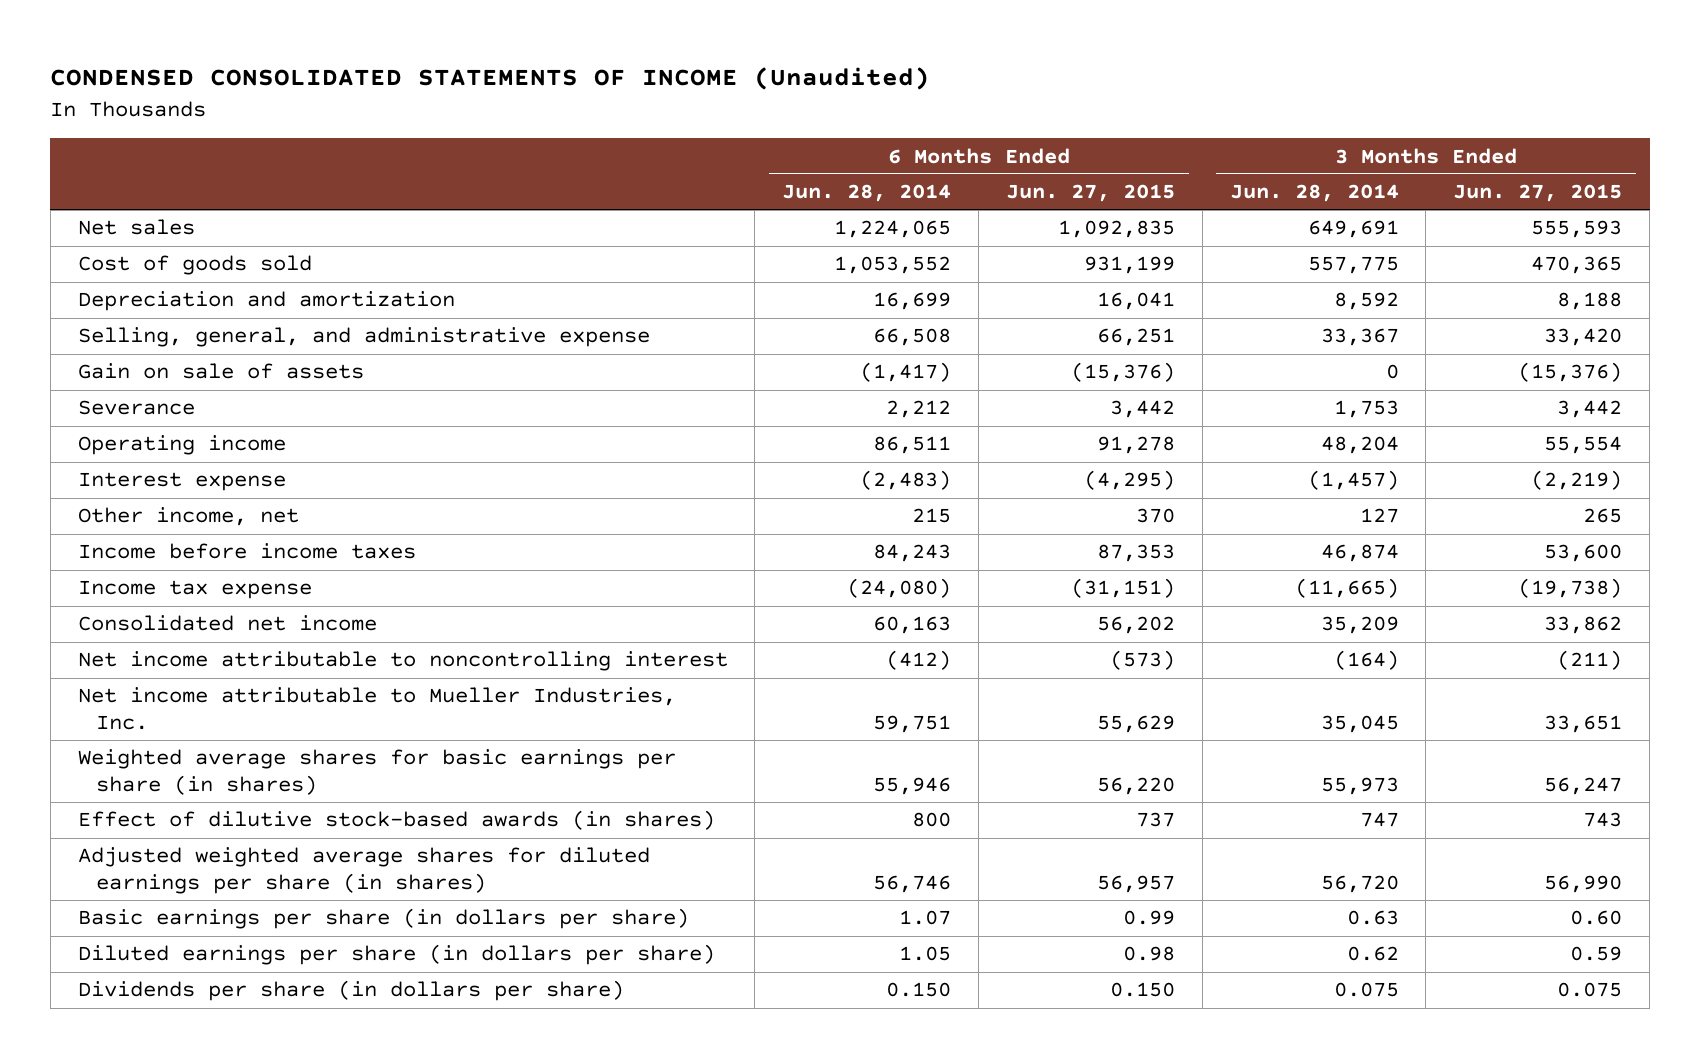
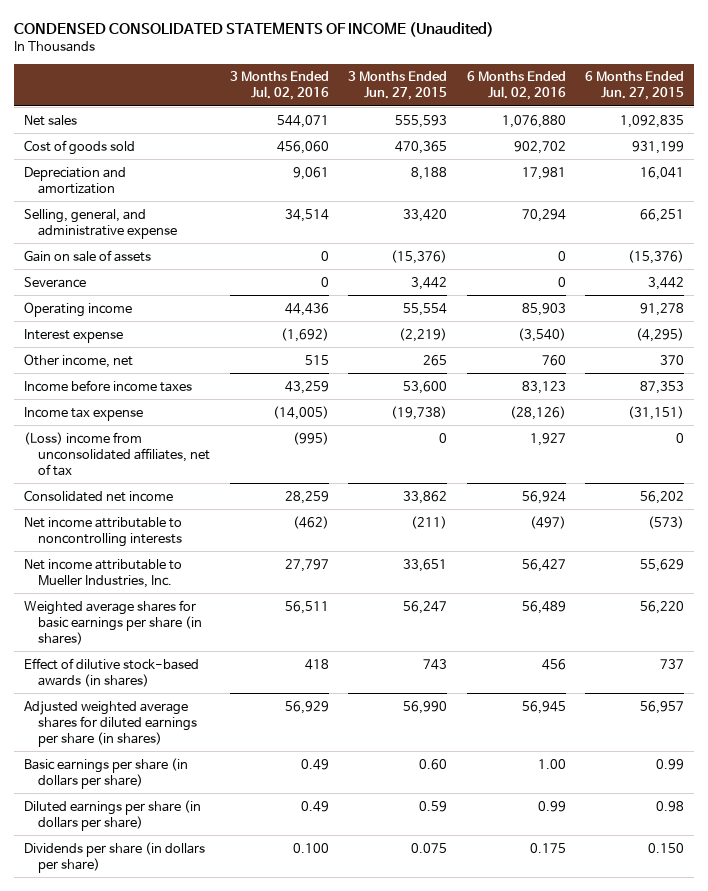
[782,184,952,203] Jun. 28, 2014 -> none
[1229,184,1399,203] Jun. 28, 2014 -> none
none -> [229,71,329,101] 3 Months Ended Jul. 02, 2016
none -> [466,71,566,101] 6 Months Ended Jul. 02, 2016
none -> [24,431,211,476] (Loss) income from unconsolidated affiliates, net of tax
[77,651,728,672] Net income attributable to noncontrolling interest -> [24,516,183,547] Net income attributable to noncontrolling interests

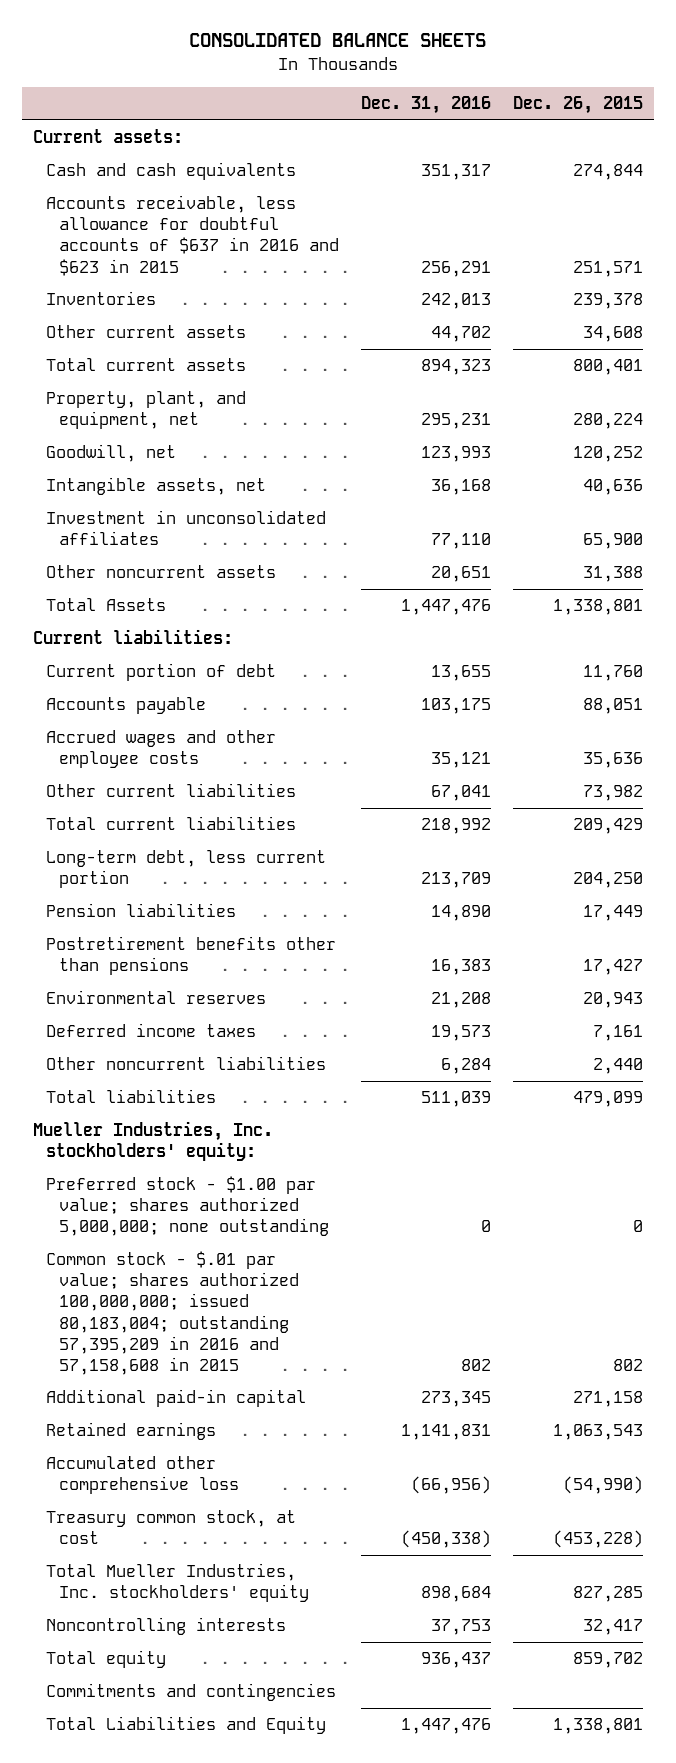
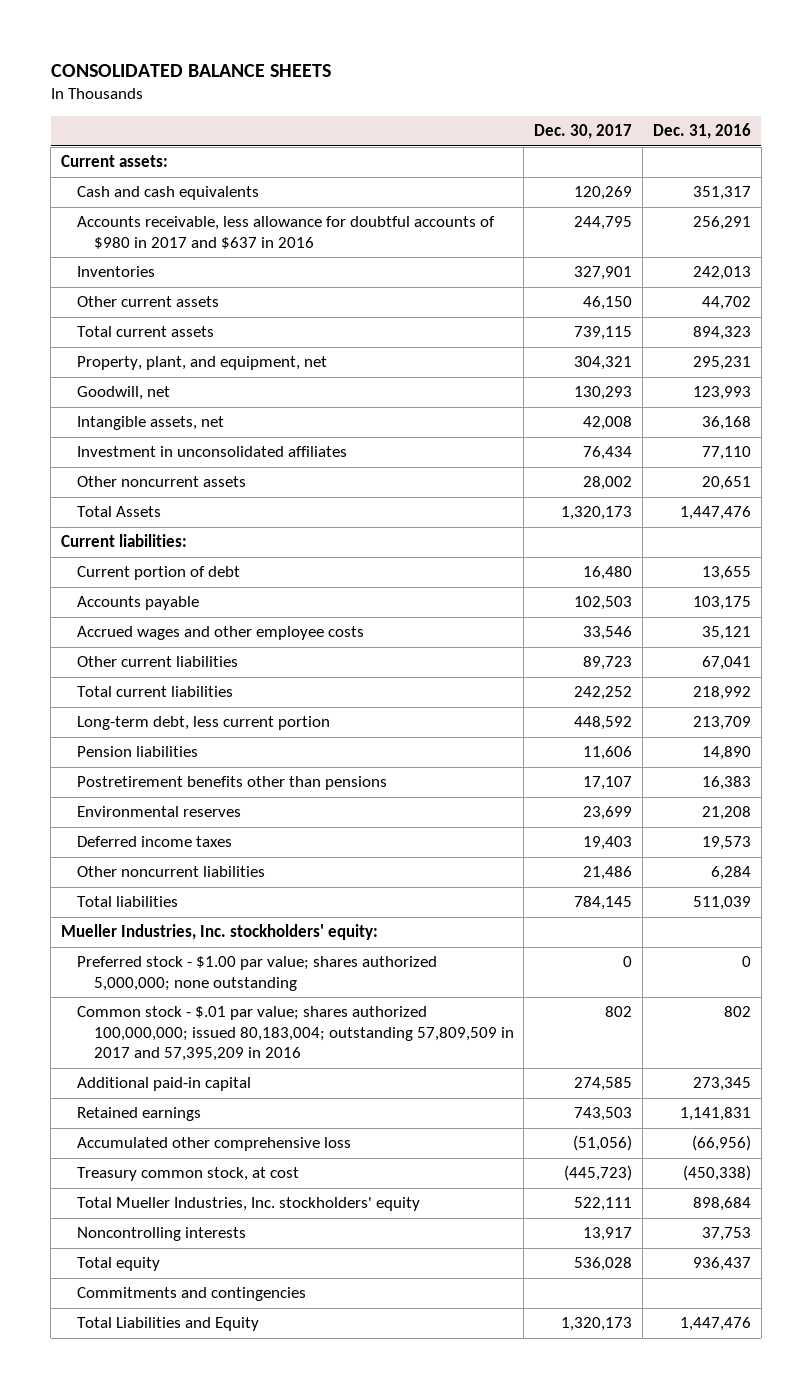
[513,95,644,114] Dec. 26, 2015 -> none
none -> [534,124,633,140] Dec. 30, 2017
[45,195,339,276] Accounts receivable, less allowance for doubtful accounts of $637 in 2016 and $623 in 2015 -> [77,216,496,249] Accounts receivable, less allowance for doubtful accounts of $980 in 2017 and $637 in 2016
[45,1251,299,1375] Common stock - $.01 par value; shares authorized 100,000,000; issued 80,183,004; outstanding 57,395,209 in 2016 and 57,158,608 in 2015 -> [77,1006,514,1062] Common stock - $.01 par value; shares authorized 100,000,000; issued 80,183,004; outstanding 57,809,509 in 2017 and 57,395,209 in 2016

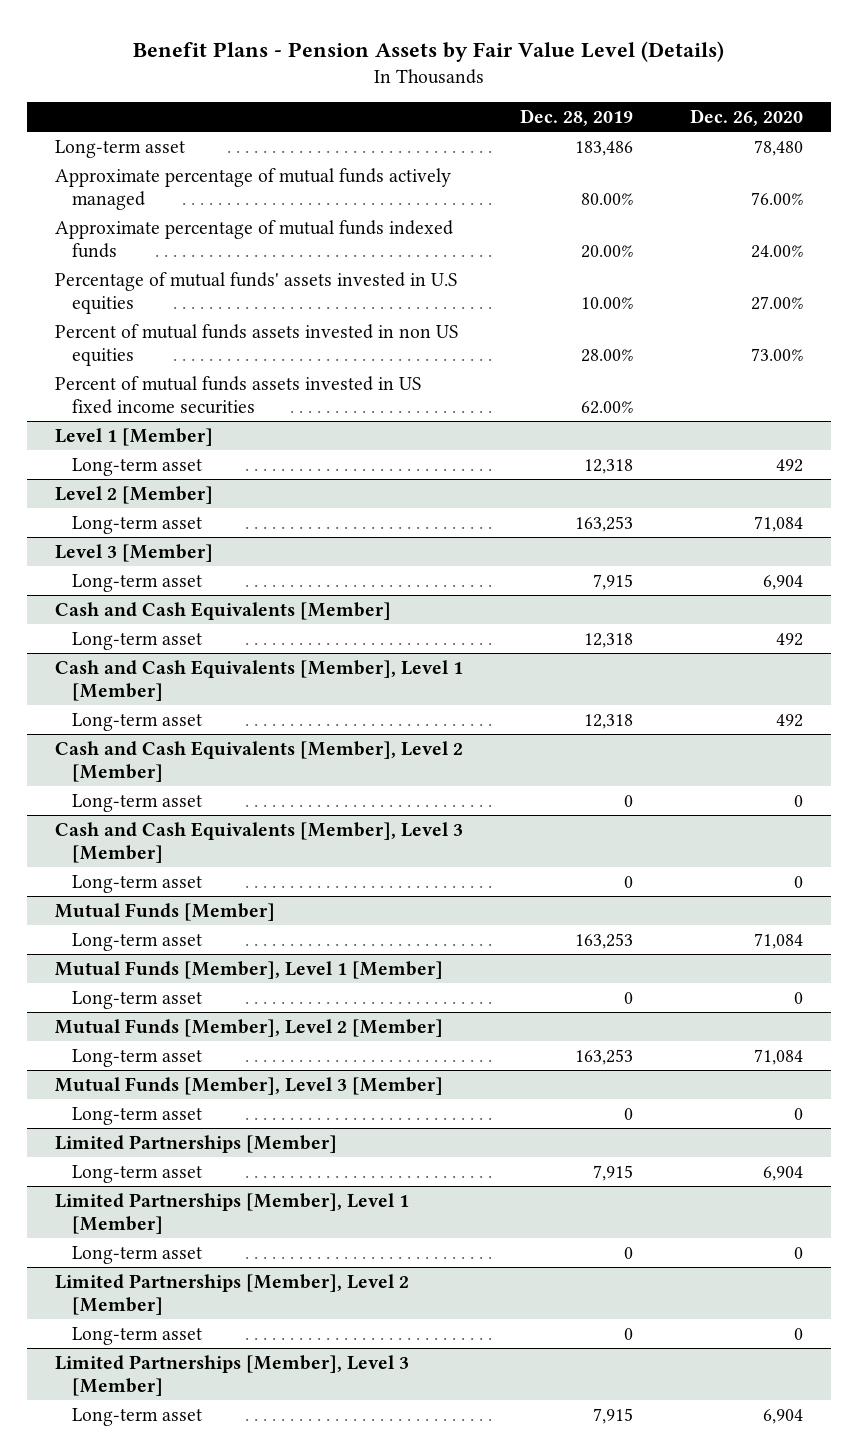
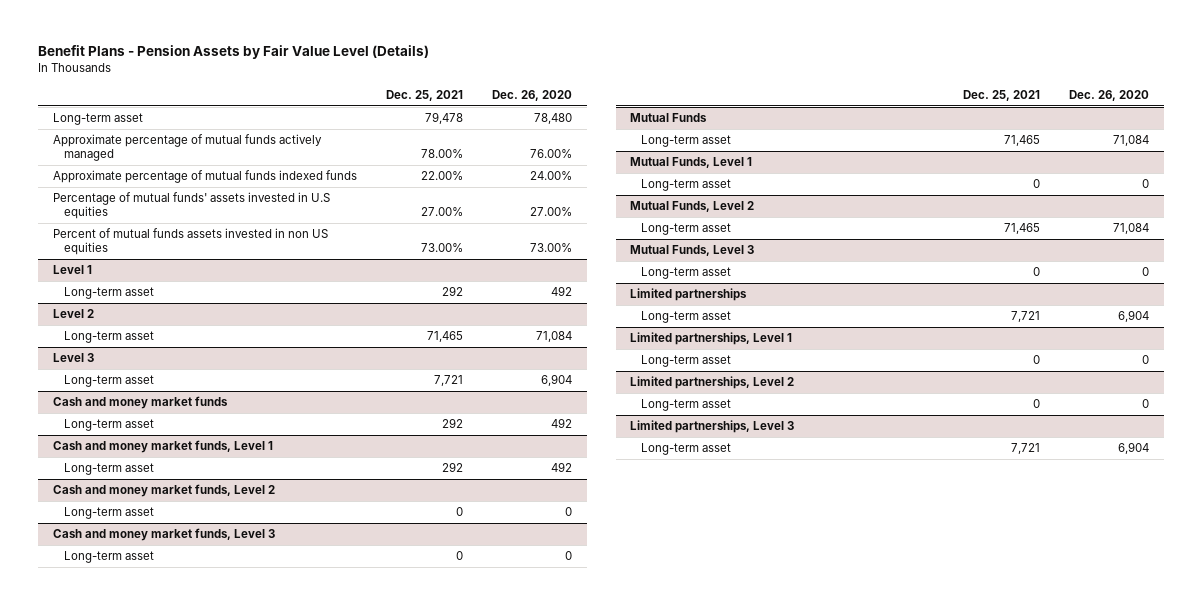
[519,109,633,127] Dec. 28, 2019 -> none
none -> [385,89,463,101] Dec. 25, 2021
[55,375,422,414] Percent of mutual funds assets invested in US fixed income securities -> none
[55,427,214,446] Level 1 [Member] -> [52,265,92,275] Level 1
[55,485,214,504] Level 2 [Member] -> [52,309,94,319] Level 2
[55,543,214,562] Level 3 [Member] -> [52,353,94,363] Level 3
[55,601,392,620] Cash and Cash Equivalents [Member] -> [52,396,228,410] Cash and money market funds
[55,659,464,701] Cash and Cash Equivalents [Member], Level 1 [Member] -> none
none -> [52,440,273,454] Cash and money market funds, Level 1
[55,740,464,782] Cash and Cash Equivalents [Member], Level 2 [Member] -> none
none -> [52,484,275,498] Cash and money market funds, Level 2
[55,821,464,863] Cash and Cash Equivalents [Member], Level 3 [Member] -> none
none -> [52,528,275,542] Cash and money market funds, Level 3
[55,902,276,921] Mutual Funds [Member] -> [630,113,708,123] Mutual Funds
[55,960,444,979] Mutual Funds [Member], Level 1 [Member] -> [630,157,753,169] Mutual Funds, Level 1
[55,1018,444,1037] Mutual Funds [Member], Level 2 [Member] -> [630,201,755,213] Mutual Funds, Level 2
[55,1076,444,1095] Mutual Funds [Member], Level 3 [Member] -> [630,245,755,257] Mutual Funds, Level 3
[55,1134,338,1153] Limited Partnerships [Member] -> [630,288,748,302] Limited partnerships
[55,1192,410,1234] Limited Partnerships [Member], Level 1 [Member] -> [630,332,793,346] Limited partnerships, Level 1
[55,1273,410,1315] Limited Partnerships [Member], Level 2 [Member] -> [630,376,795,390] Limited partnerships, Level 2
[55,1354,410,1396] Limited Partnerships [Member], Level 3 [Member] -> [630,420,795,434] Limited partnerships, Level 3

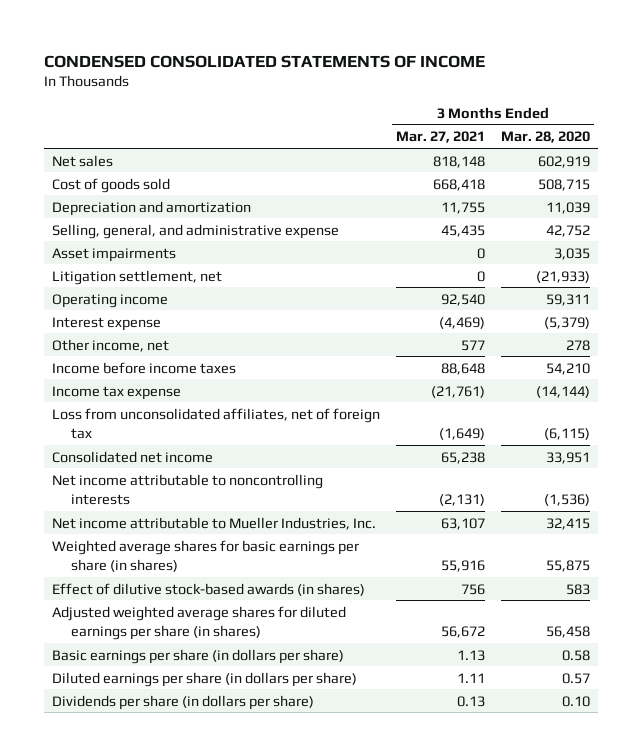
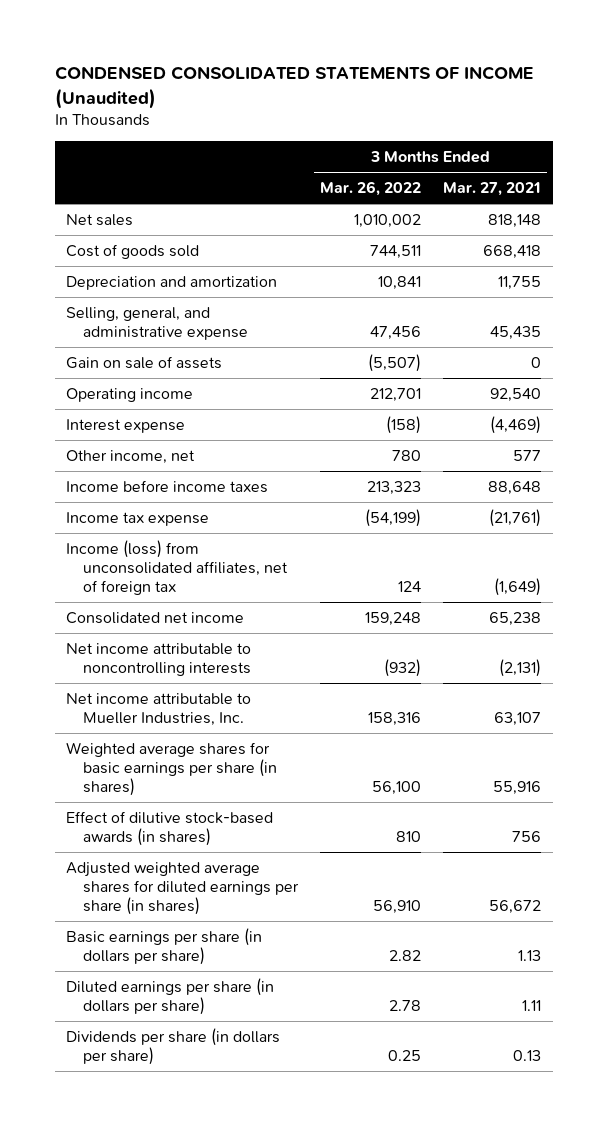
[43,54,485,68] CONDENSED CONSOLIDATED STATEMENTS OF INCOME -> [54,66,534,109] CONDENSED CONSOLIDATED STATEMENTS OF INCOME (Unaudited)
[500,131,590,144] Mar. 28, 2020 -> none
none -> [320,181,422,197] Mar. 26, 2022
[51,247,176,262] Asset impairments -> none
[51,269,222,285] Litigation settlement, net -> none
none -> [65,355,222,369] Gain on sale of assets
[51,407,380,439] Loss from unconsolidated affiliates, net of foreign tax -> [65,539,288,596] Income (loss) from unconsolidated affiliates, net of foreign tax

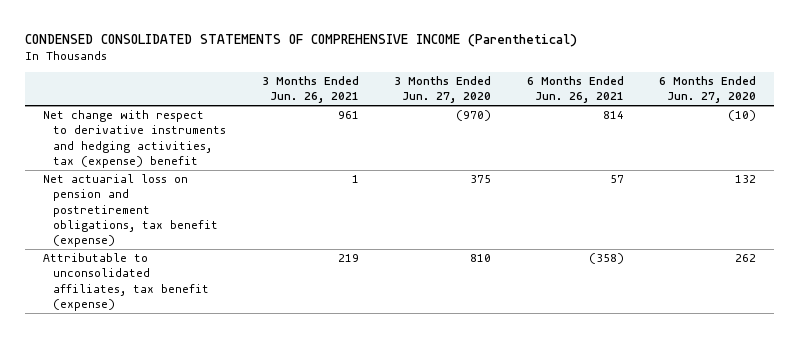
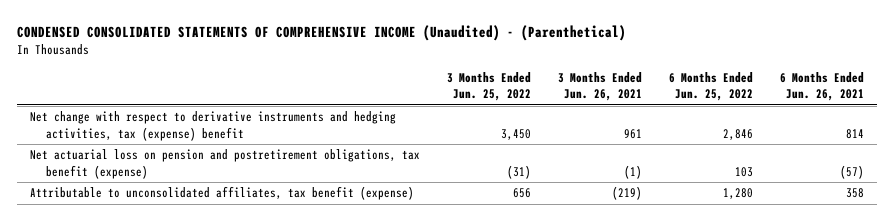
[25,33,578,47] CONDENSED CONSOLIDATED STATEMENTS OF COMPREHENSIVE INCOME (Parenthetical) -> [16,24,626,41] CONDENSED CONSOLIDATED STATEMENTS OF COMPREHENSIVE INCOME (Unaudited) - (Parenthetical)
[394,76,492,104] 3 Months Ended Jun. 27, 2020 -> none
[659,76,757,104] 6 Months Ended Jun. 27, 2020 -> none
none -> [447,71,532,102] 3 Months Ended Jun. 25, 2022
none -> [668,71,753,102] 6 Months Ended Jun. 25, 2022
[351,175,359,184] 1 -> [623,164,642,179] (1)
[609,175,624,184] 57 -> [839,164,864,179] (57)
[337,254,359,263] 219 -> [611,186,642,201] (219)
[588,253,624,265] (358) -> [845,188,864,199] 358

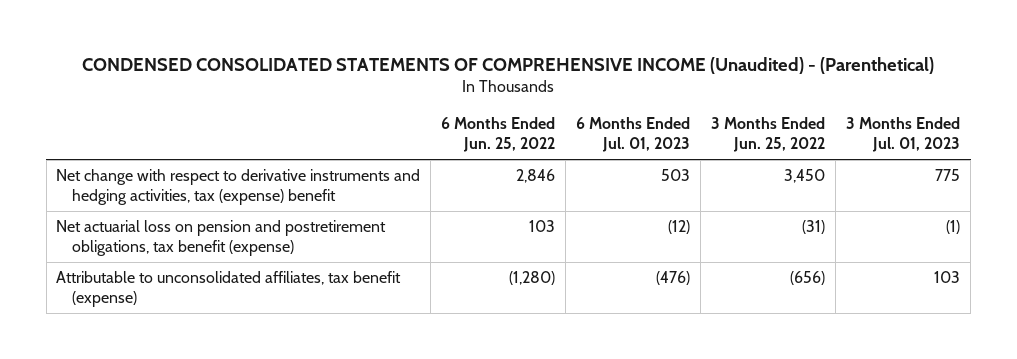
[557,71,642,102] 3 Months Ended Jun. 26, 2021 -> none
[779,71,864,102] 6 Months Ended Jun. 26, 2021 -> none
none -> [576,117,691,152] 6 Months Ended Jul. 01, 2023
none -> [846,117,961,152] 3 Months Ended Jul. 01, 2023
[513,188,532,199] 656 -> [790,271,826,286] (656)
[722,188,753,200] 1,280 -> [509,271,556,286] (1,280)

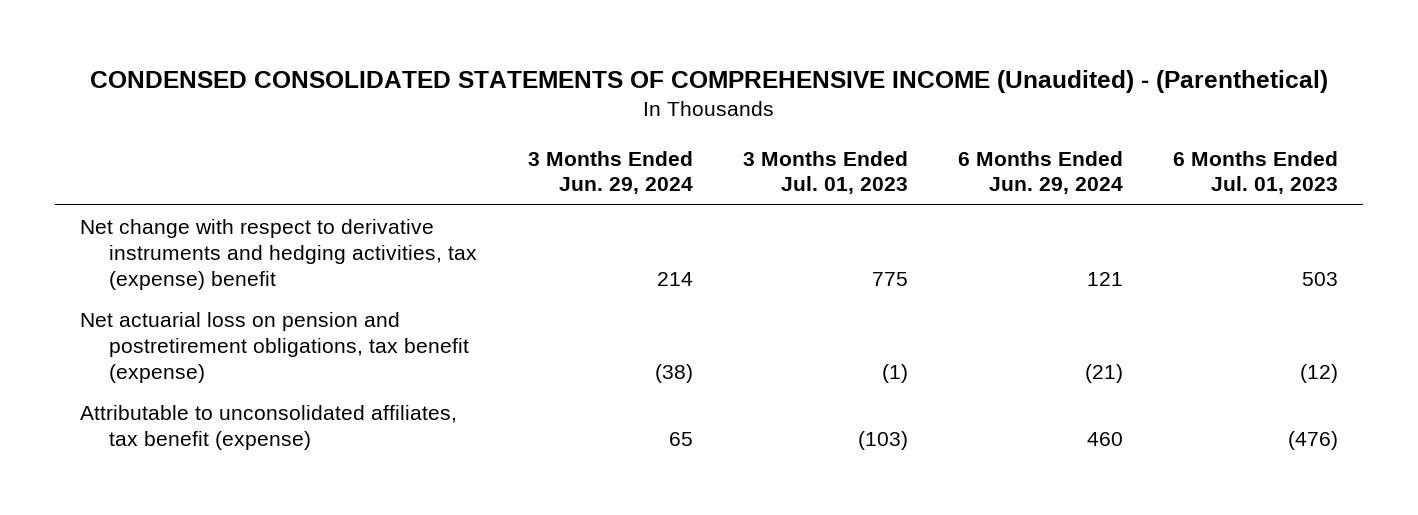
[441,117,556,152] 6 Months Ended Jun. 25, 2022 -> none
[711,117,826,152] 3 Months Ended Jun. 25, 2022 -> none
none -> [527,150,693,195] 3 Months Ended Jun. 29, 2024
none -> [957,150,1123,195] 6 Months Ended Jun. 29, 2024
[934,271,961,284] 103 -> [857,431,908,451] (103)

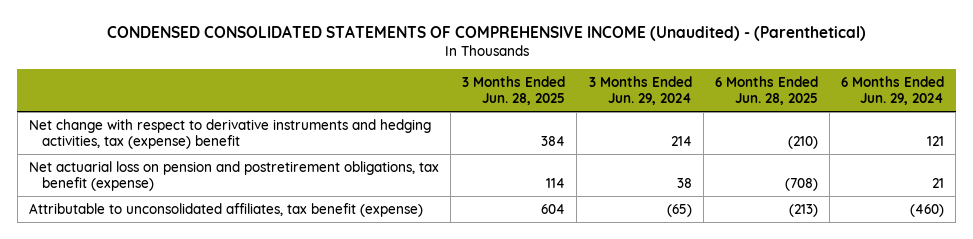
[742,150,908,195] 3 Months Ended Jul. 01, 2023 -> none
[1173,150,1339,195] 6 Months Ended Jul. 01, 2023 -> none
none -> [462,75,566,106] 3 Months Ended Jun. 28, 2025
none -> [714,75,818,106] 6 Months Ended Jun. 28, 2025
[654,363,693,383] (38) -> [676,178,692,189] 38
[1084,363,1123,383] (21) -> [932,178,945,189] 21
[668,432,693,447] 65 -> [666,203,692,217] (65)
[1086,432,1123,447] 460 -> [910,203,945,217] (460)

